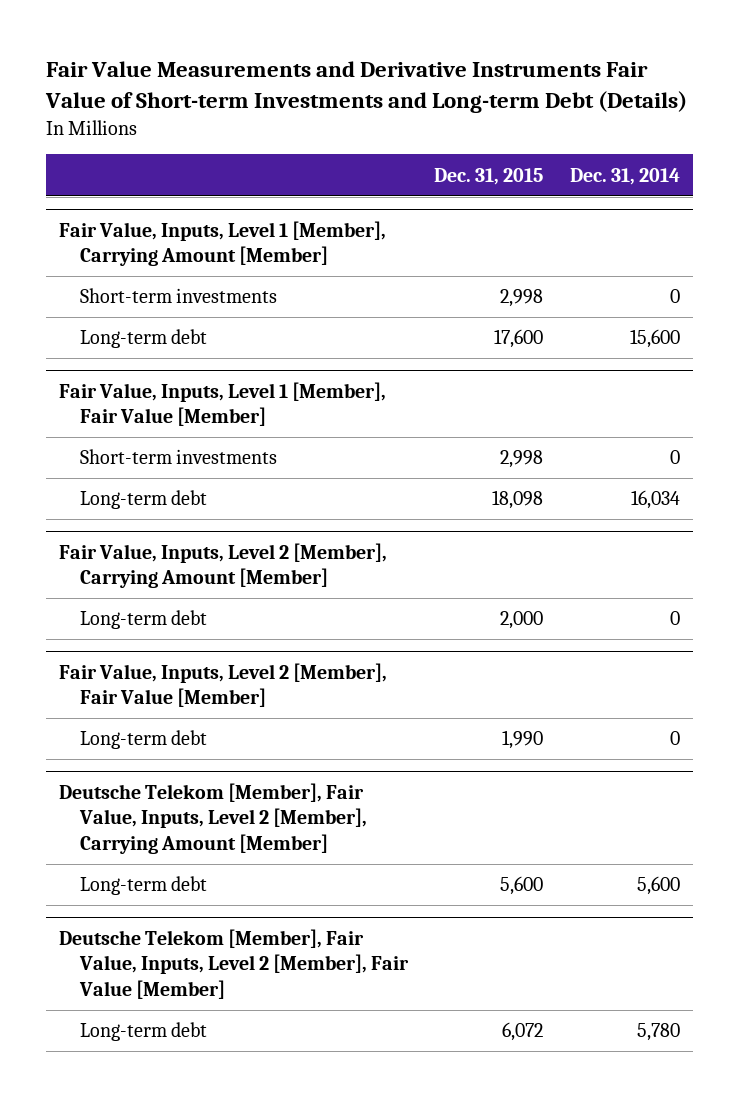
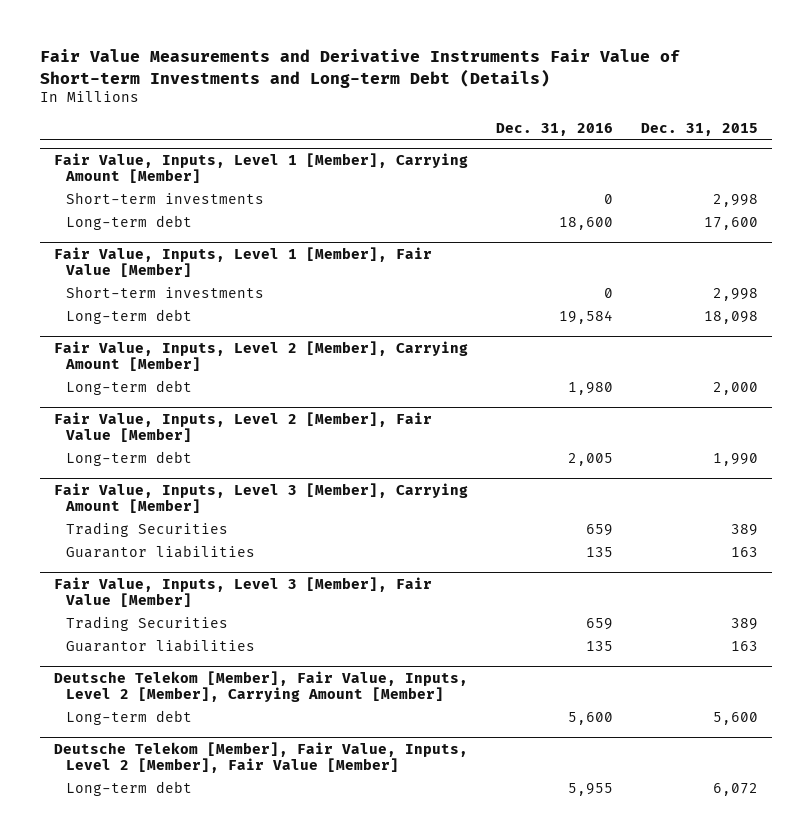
[569,167,680,185] Dec. 31, 2014 -> none
none -> [496,122,614,136] Dec. 31, 2016
none -> [54,482,469,513] Fair Value, Inputs, Level 3 [Member], Carrying Amount [Member]
none -> [66,522,229,538] Trading Securities
none -> [66,545,256,559] Guarantor liabilities
none -> [54,576,433,607] Fair Value, Inputs, Level 3 [Member], Fair Value [Member]
none -> [66,616,229,632] Trading Securities
none -> [66,639,256,653] Guarantor liabilities

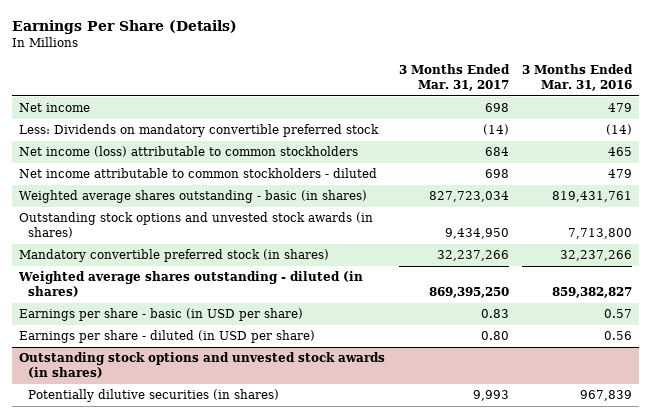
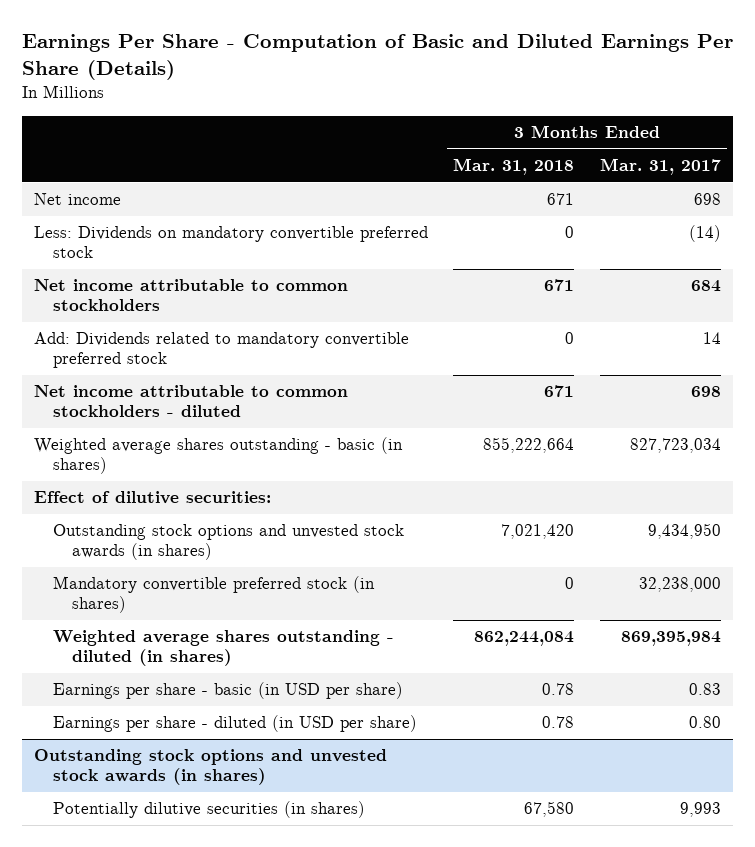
[12,20,238,35] Earnings Per Share (Details) -> [21,34,733,81] Earnings Per Share - Computation of Basic and Diluted Earnings Per Share (Details)
[522,64,634,92] 3 Months Ended Mar. 31, 2016 -> none
none -> [453,158,575,176] Mar. 31, 2018
[19,146,359,158] Net income (loss) attributable to common stockholders -> [34,279,349,312] Net income attributable to common stockholders
none -> [34,332,410,369] Add: Dividends related to mandatory convertible preferred stock
none -> [34,491,272,505] Effect of dilutive securities:
[436,250,509,262] 32,237,266 -> [638,577,721,593] 32,238,000
[428,287,509,299] 869,395,250 -> [620,631,721,647] 869,395,984

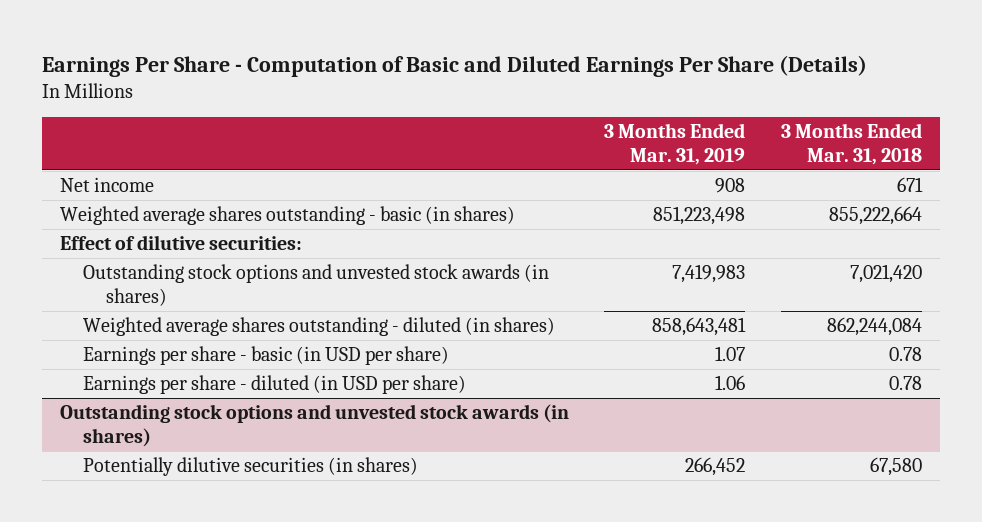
[599,158,721,176] Mar. 31, 2017 -> none
none -> [604,123,746,165] 3 Months Ended Mar. 31, 2019
[34,226,429,259] Less: Dividends on mandatory convertible preferred stock -> none
[34,279,349,312] Net income attributable to common stockholders -> none
[34,332,410,369] Add: Dividends related to mandatory convertible preferred stock -> none
[34,385,349,418] Net income attributable to common stockholders - diluted -> none
[53,576,376,614] Mandatory convertible preferred stock (in shares) -> none

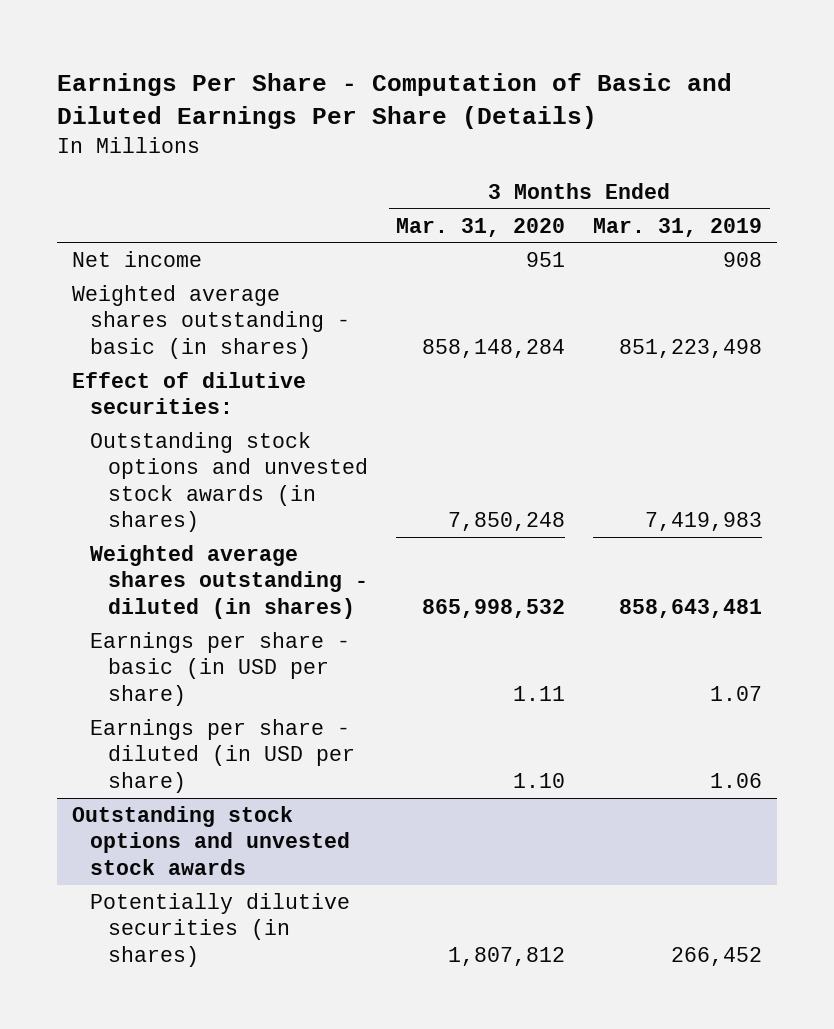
[780,123,922,165] 3 Months Ended Mar. 31, 2018 -> none
none -> [396,217,566,237] Mar. 31, 2020
[59,404,569,447] Outstanding stock options and unvested stock awards (in shares) -> [71,806,350,875] Outstanding stock options and unvested stock awards

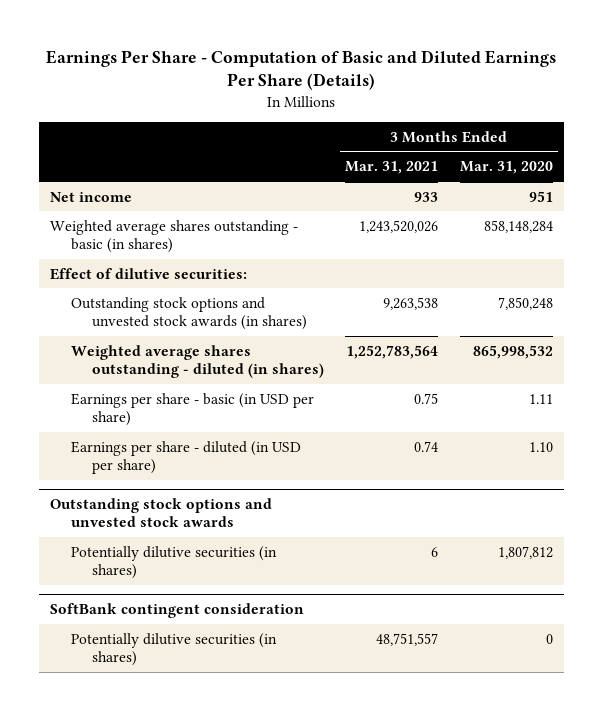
[593,217,763,237] Mar. 31, 2019 -> none
none -> [345,161,439,175] Mar. 31, 2021
none -> [49,602,304,618] SoftBank contingent consideration
none -> [70,632,277,667] Potentially dilutive securities (in shares)

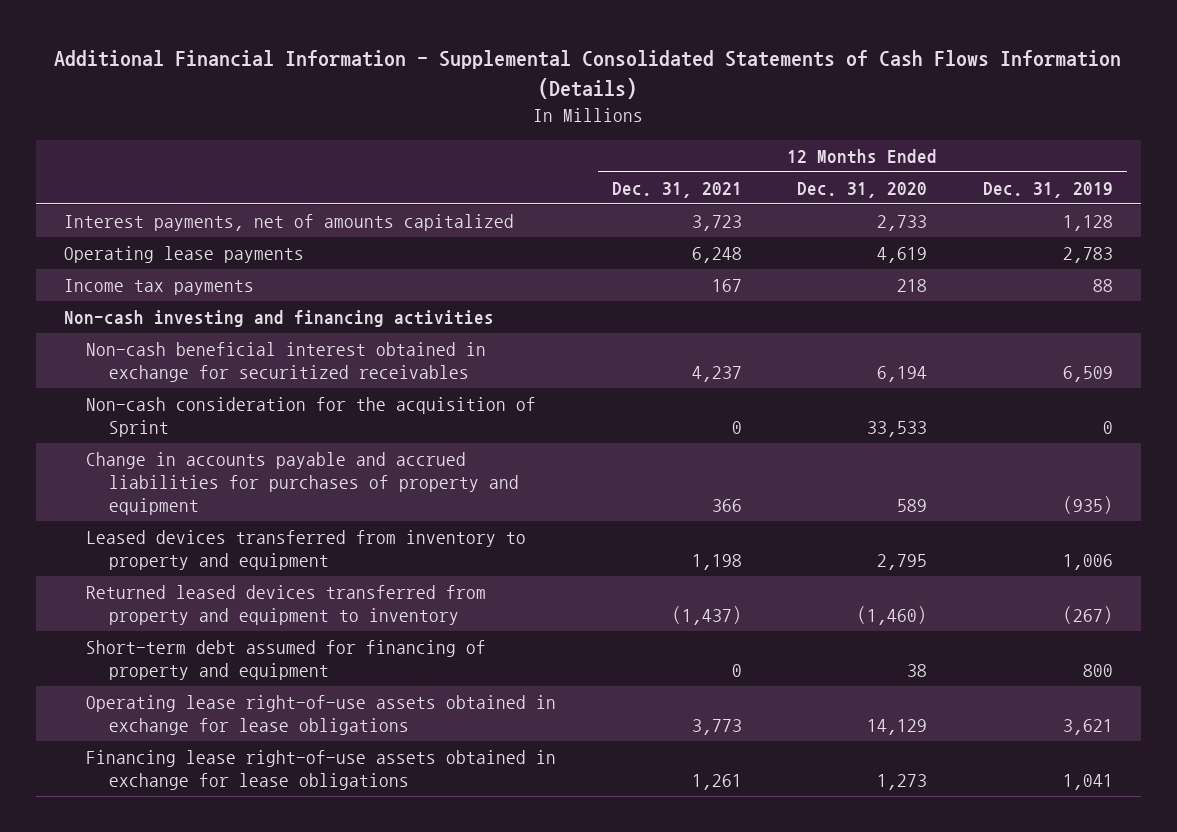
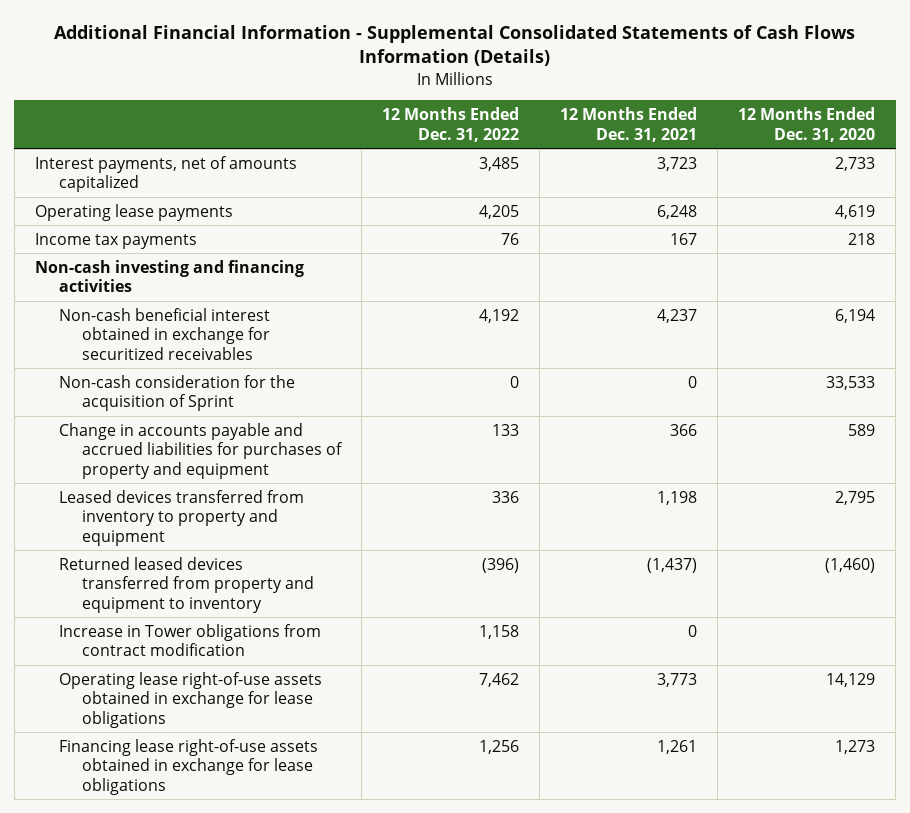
[983,182,1114,199] Dec. 31, 2019 -> none
none -> [382,107,520,142] 12 Months Ended Dec. 31, 2022
[86,640,487,681] Short-term debt assumed for financing of property and equipment -> none
none -> [58,623,321,657] Increase in Tower obligations from contract modification

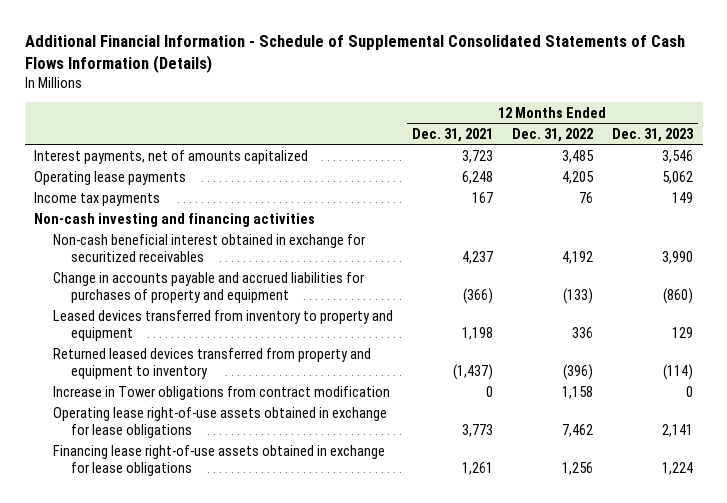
[54,24,856,67] Additional Financial Information - Supplemental Consolidated Statements of Cash Flows Information (Details) -> [24,34,685,73] Additional Financial Information - Schedule of Supplemental Consolidated Statements of Cash Flows Information (Details)
[738,107,876,142] 12 Months Ended Dec. 31, 2020 -> none
none -> [612,127,695,142] Dec. 31, 2023
[58,374,295,412] Non-cash consideration for the acquisition of Sprint -> none
[492,423,520,436] 133 -> [562,287,593,304] (133)
[670,423,698,436] 366 -> [462,287,493,304] (366)

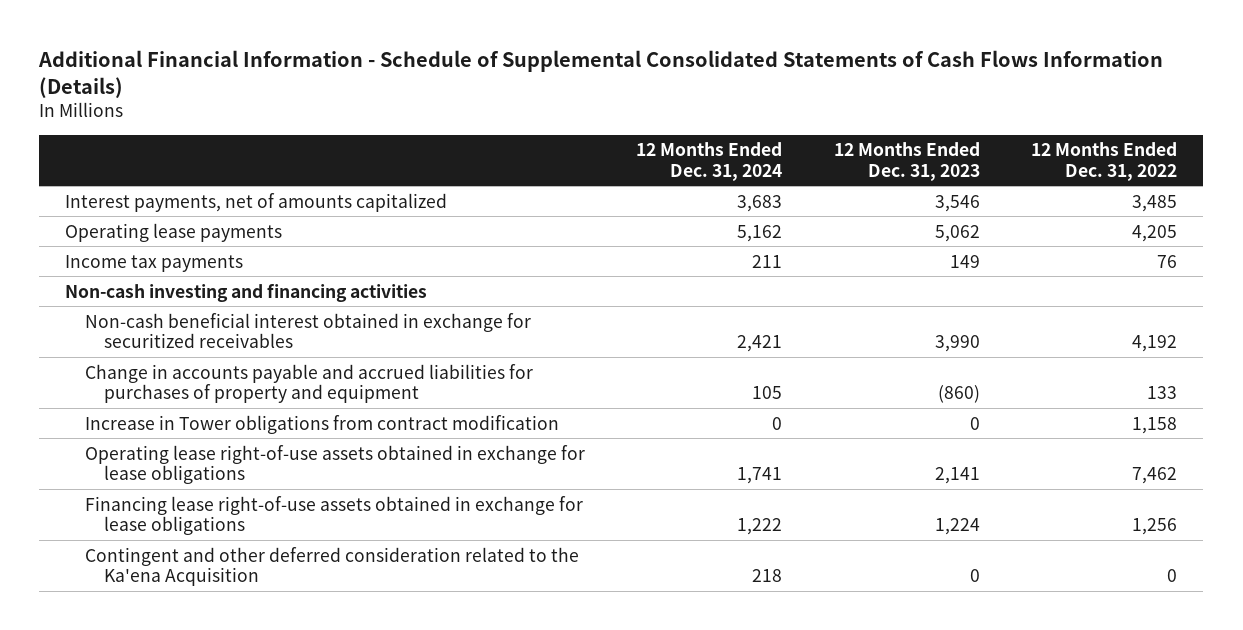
[411,127,493,142] Dec. 31, 2021 -> none
none -> [636,142,783,181] 12 Months Ended Dec. 31, 2024
[52,309,393,341] Leased devices transferred from inventory to property and equipment -> none
[52,347,371,379] Returned leased devices transferred from property and equipment to inventory -> none
[562,287,593,304] (133) -> [1147,386,1178,400] 133
none -> [84,546,579,587] Contingent and other deferred consideration related to the Ka'ena Acquisition

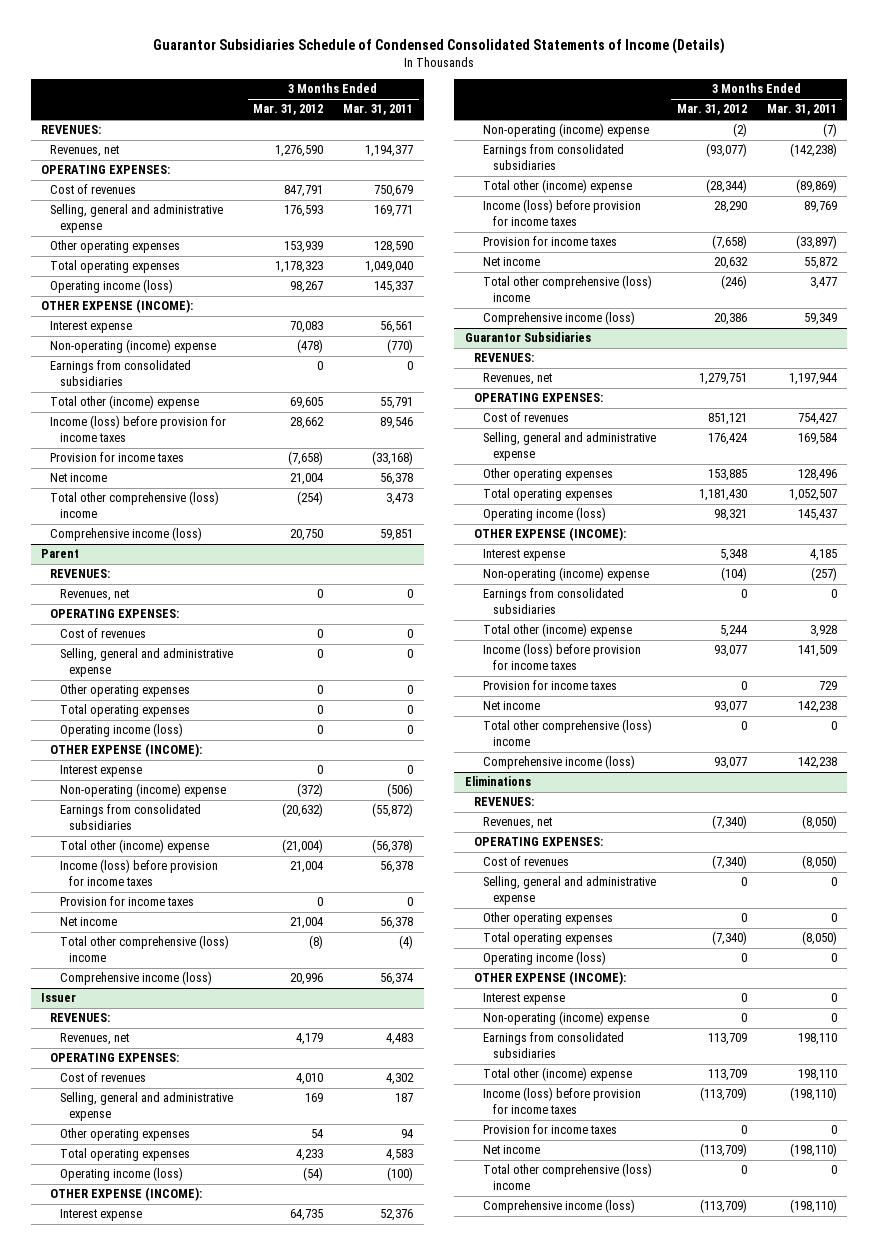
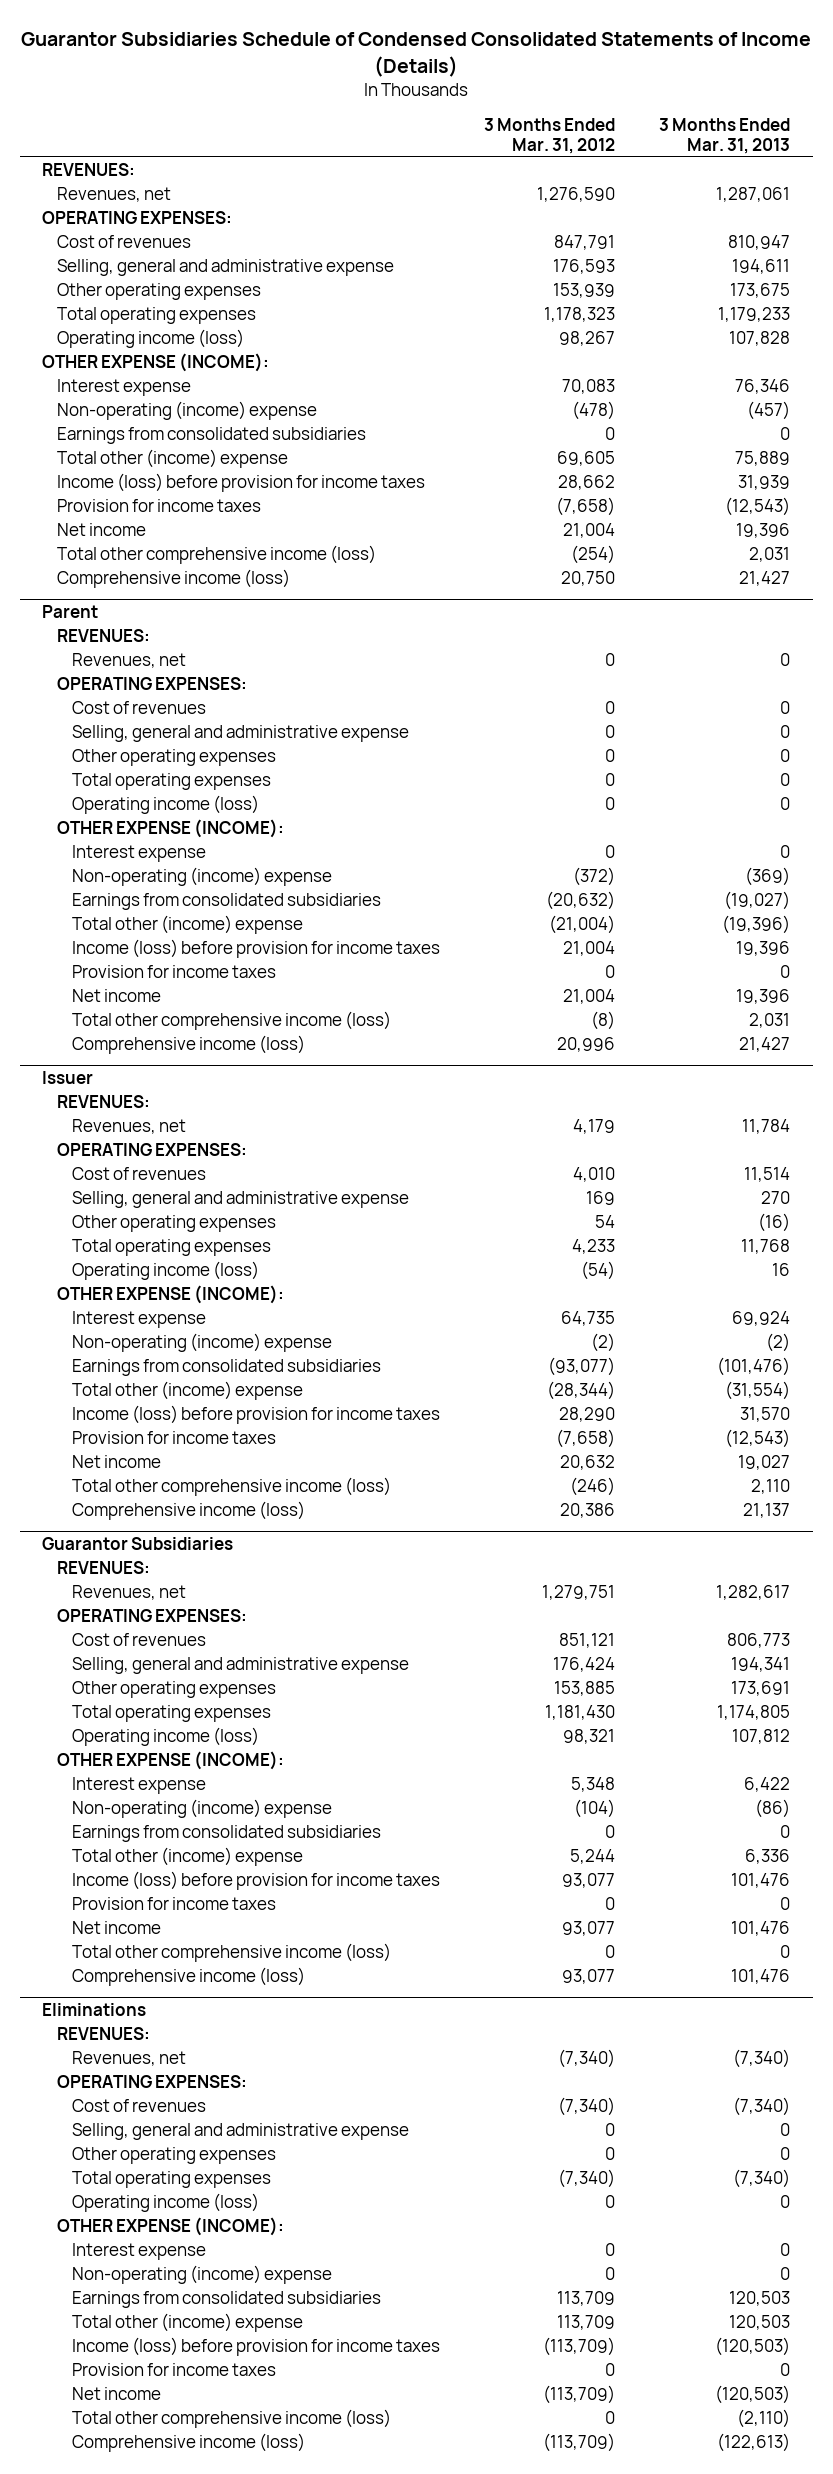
[343,104,414,116] Mar. 31, 2011 -> none
none -> [659,118,791,154] 3 Months Ended Mar. 31, 2013
[50,491,220,518] Total other comprehensive (loss) income -> [57,545,377,565] Total other comprehensive income (loss)
[59,935,229,962] Total other comprehensive (loss) income -> [72,1011,392,1031] Total other comprehensive income (loss)
[483,275,653,302] Total other comprehensive (loss) income -> [72,1477,392,1497] Total other comprehensive income (loss)
[483,719,653,746] Total other comprehensive (loss) income -> [72,1943,392,1963] Total other comprehensive income (loss)
[483,1163,653,1190] Total other comprehensive (loss) income -> [72,2409,392,2429] Total other comprehensive income (loss)

